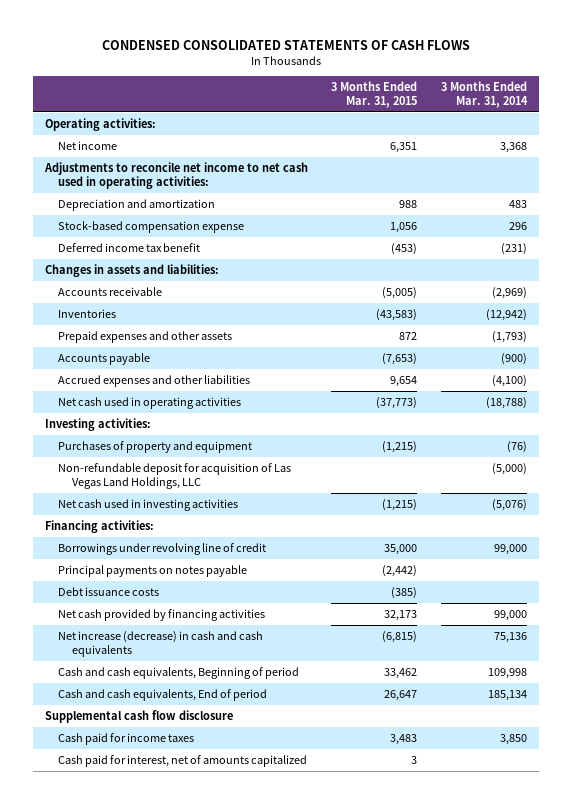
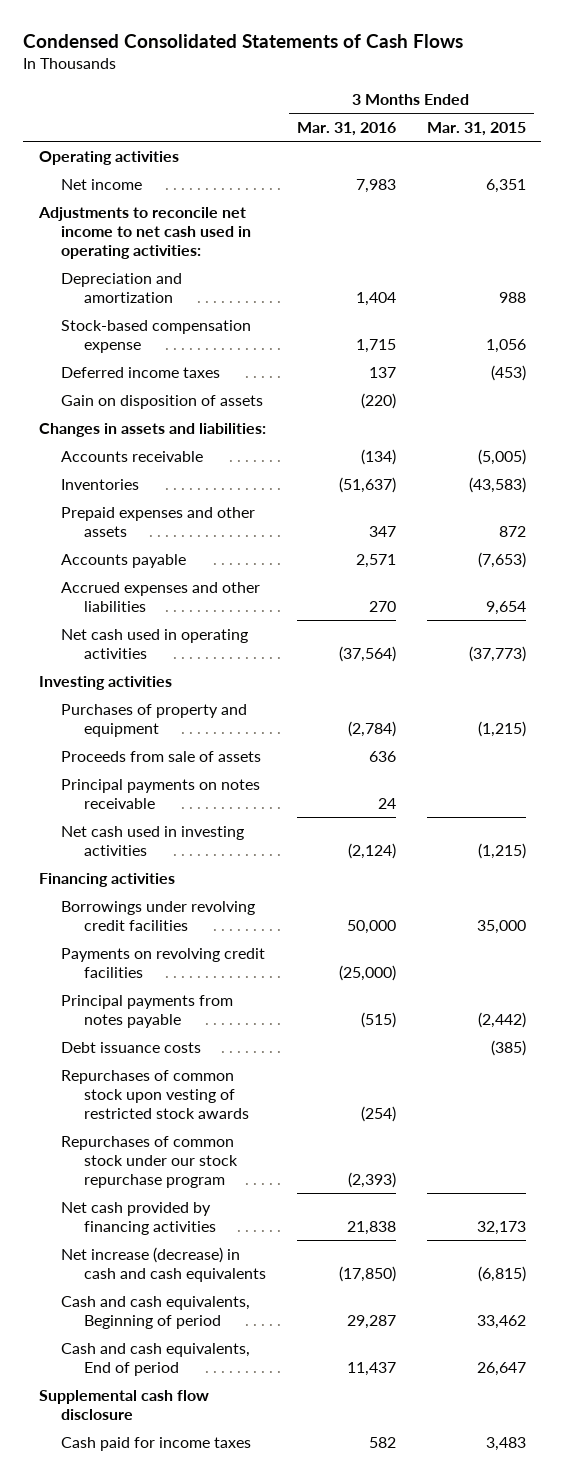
[101,40,470,51] CONDENSED CONSOLIDATED STATEMENTS OF CASH FLOWS -> [23,33,464,48] Condensed Consolidated Statements of Cash Flows
[440,80,528,108] 3 Months Ended Mar. 31, 2014 -> none
none -> [296,122,396,137] Mar. 31, 2016
[44,118,156,132] Operating activities: -> [38,150,179,165] Operating activities
[58,243,201,253] Deferred income tax benefit -> [61,366,221,378] Deferred income taxes
none -> [61,394,264,409] Gain on disposition of assets
[44,418,151,432] Investing activities: -> [38,675,172,690] Investing activities
[58,463,292,490] Non-refundable deposit for acquisition of Las Vegas Land Holdings, LLC -> none
none -> [61,750,262,762] Proceeds from sale of assets
none -> [61,778,261,809] Principal payments on notes receivable
[44,520,154,534] Financing activities: -> [38,872,175,887] Financing activities
[58,543,267,556] Borrowings under revolving line of credit -> [61,900,256,931] Borrowings under revolving credit facilities
none -> [61,947,266,978] Payments on revolving credit facilities
[58,565,248,578] Principal payments on notes payable -> [61,994,234,1028] Principal payments from notes payable
none -> [61,1069,249,1119] Repurchases of common stock upon vesting of restricted stock awards
none -> [61,1135,238,1188] Repurchases of common stock under our stock repurchase program
[58,755,308,768] Cash paid for interest, net of amounts capitalized -> none

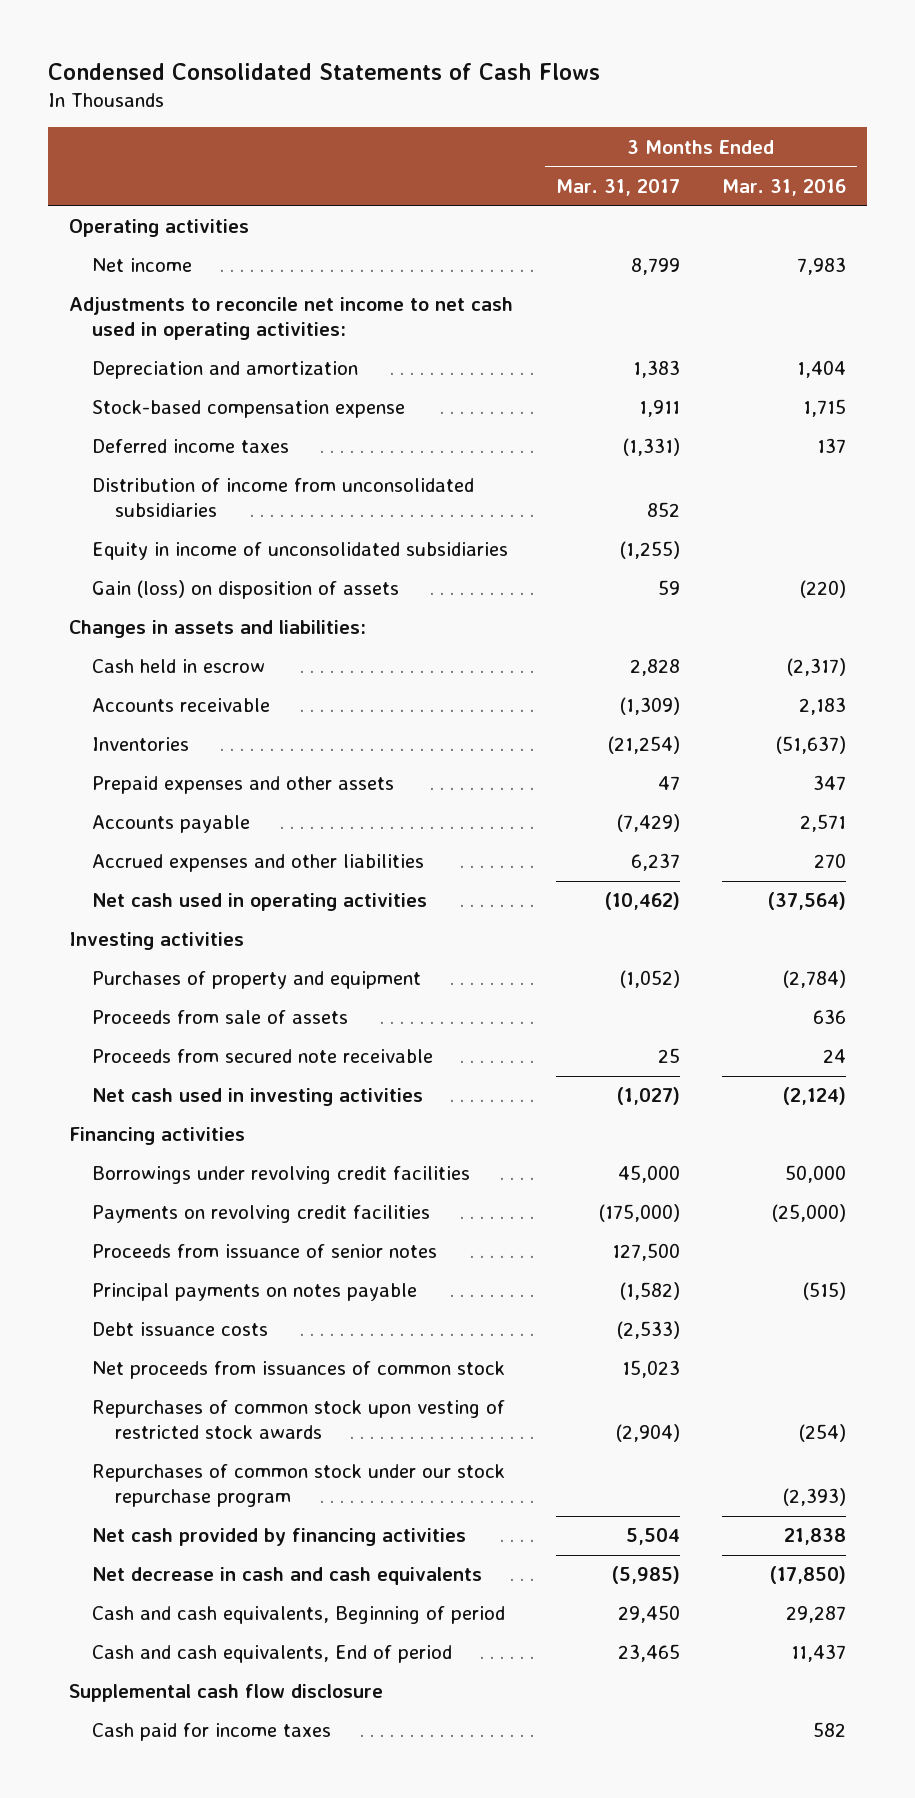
[426,122,526,137] Mar. 31, 2015 -> none
none -> [555,179,680,197] Mar. 31, 2017
none -> [91,478,474,517] Distribution of income from unconsolidated subsidiaries
none -> [91,542,508,561] Equity in income of unconsolidated subsidiaries
[61,394,264,409] Gain on disposition of assets -> [91,580,399,600] Gain (loss) on disposition of assets
none -> [91,659,265,674] Cash held in escrow
[360,448,396,465] (134) -> [799,697,847,716] 2,183
[61,778,261,809] Principal payments on notes receivable -> [91,1049,433,1064] Proceeds from secured note receivable
none -> [91,1244,437,1259] Proceeds from issuance of senior notes
[61,994,234,1028] Principal payments from notes payable -> [91,1283,417,1302] Principal payments on notes payable
none -> [91,1361,505,1380] Net proceeds from issuances of common stock
[61,1246,266,1282] Net increase (decrease) in cash and cash equivalents -> [91,1567,482,1586] Net decrease in cash and cash equivalents

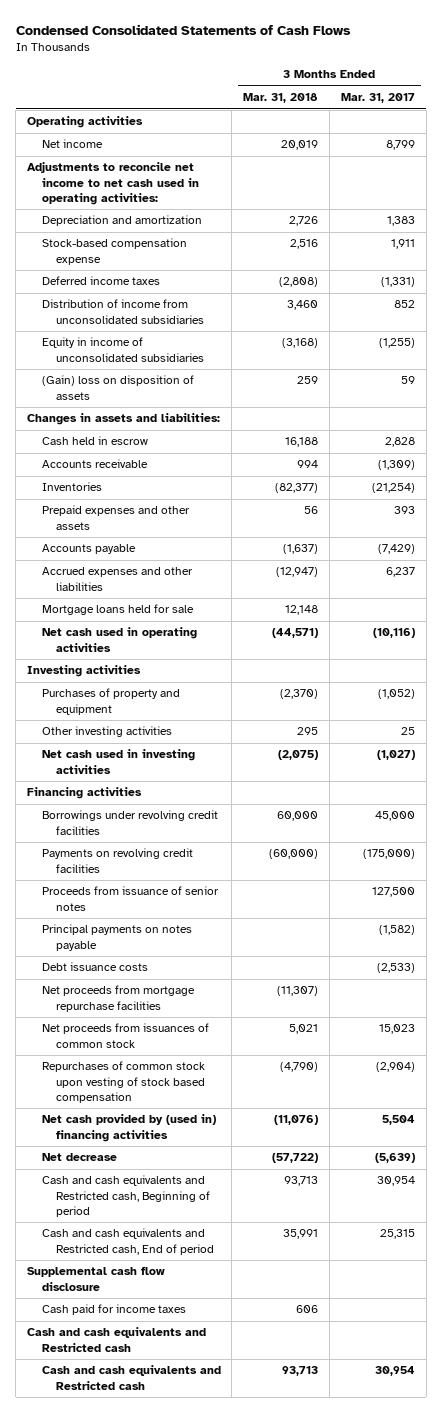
[722,179,847,197] Mar. 31, 2016 -> none
none -> [243,93,319,104] Mar. 31, 2018
[91,580,399,600] Gain (loss) on disposition of assets -> [41,375,194,400] (Gain) loss on disposition of assets
[657,776,680,791] 47 -> [394,506,416,515] 393
none -> [41,604,194,616] Mortgage loans held for sale
[604,892,680,911] (10,462) -> [373,628,416,639] (10,116)
[91,1010,348,1025] Proceeds from sale of assets -> none
[91,1049,433,1064] Proceeds from secured note receivable -> none
none -> [41,726,172,738] Other investing activities
none -> [41,985,195,1012] Net proceeds from mortgage repurchase facilities
[91,1464,505,1507] Repurchases of common stock under our stock repurchase program -> none
[91,1567,482,1586] Net decrease in cash and cash equivalents -> none
[91,1400,505,1439] Repurchases of common stock upon vesting of restricted stock awards -> [41,1061,205,1103] Repurchases of common stock upon vesting of stock based compensation
[91,1528,466,1547] Net cash provided by financing activities -> [41,1114,216,1142] Net cash provided by (used in) financing activities
none -> [41,1153,117,1162] Net decrease
[91,1606,505,1625] Cash and cash equivalents, Beginning of period -> [41,1175,210,1217] Cash and cash equivalents and Restricted cash, Beginning of period
[617,1605,680,1624] 29,450 -> [377,1176,416,1187] 30,954
[91,1645,452,1664] Cash and cash equivalents, End of period -> [41,1228,214,1255] Cash and cash equivalents and Restricted cash, End of period
[617,1644,680,1663] 23,465 -> [380,1229,416,1240] 25,315
none -> [27,1327,207,1352] Cash and cash equivalents and Restricted cash
none -> [41,1365,221,1390] Cash and cash equivalents and Restricted cash

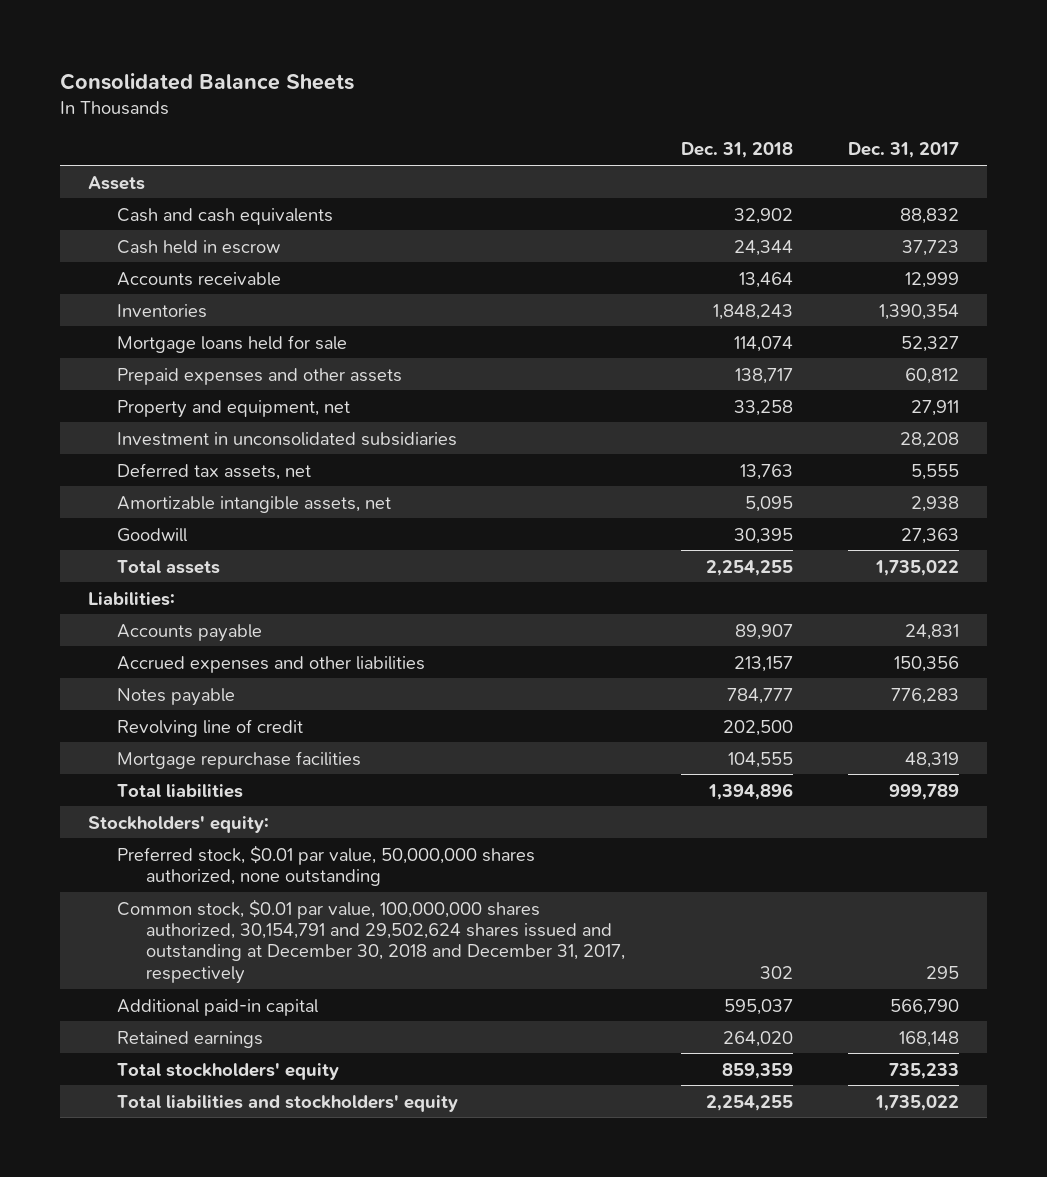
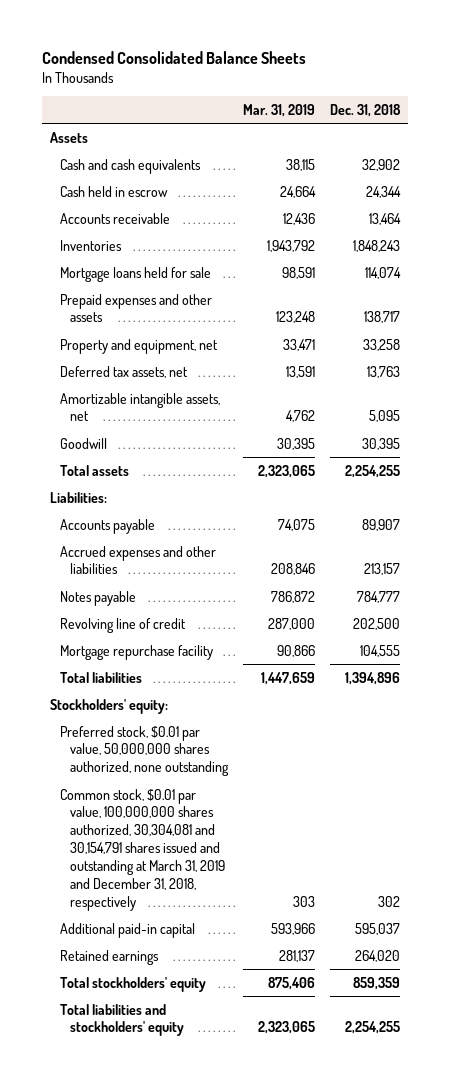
[60,72,355,90] Consolidated Balance Sheets -> [42,50,307,64] Condensed Consolidated Balance Sheets
[848,142,960,159] Dec. 31, 2017 -> none
none -> [243,104,316,118] Mar. 31, 2019
[117,431,458,446] Investment in unconsolidated subsidiaries -> none
[117,750,362,769] Mortgage repurchase facilities -> [59,644,213,660] Mortgage repurchase facility
[117,898,626,984] Common stock, $0.01 par value, 100,000,000 shares authorized, 30,154,791 and 29,502,624 shares issued and outstanding at December 30, 2018 and December 31, 2017, respectively -> [59,788,225,911] Common stock, $0.01 par value, 100,000,000 shares authorized, 30,304,081 and 30,154,791 shares issued and outstanding at March 31, 2019 and December 31, 2018, respectively

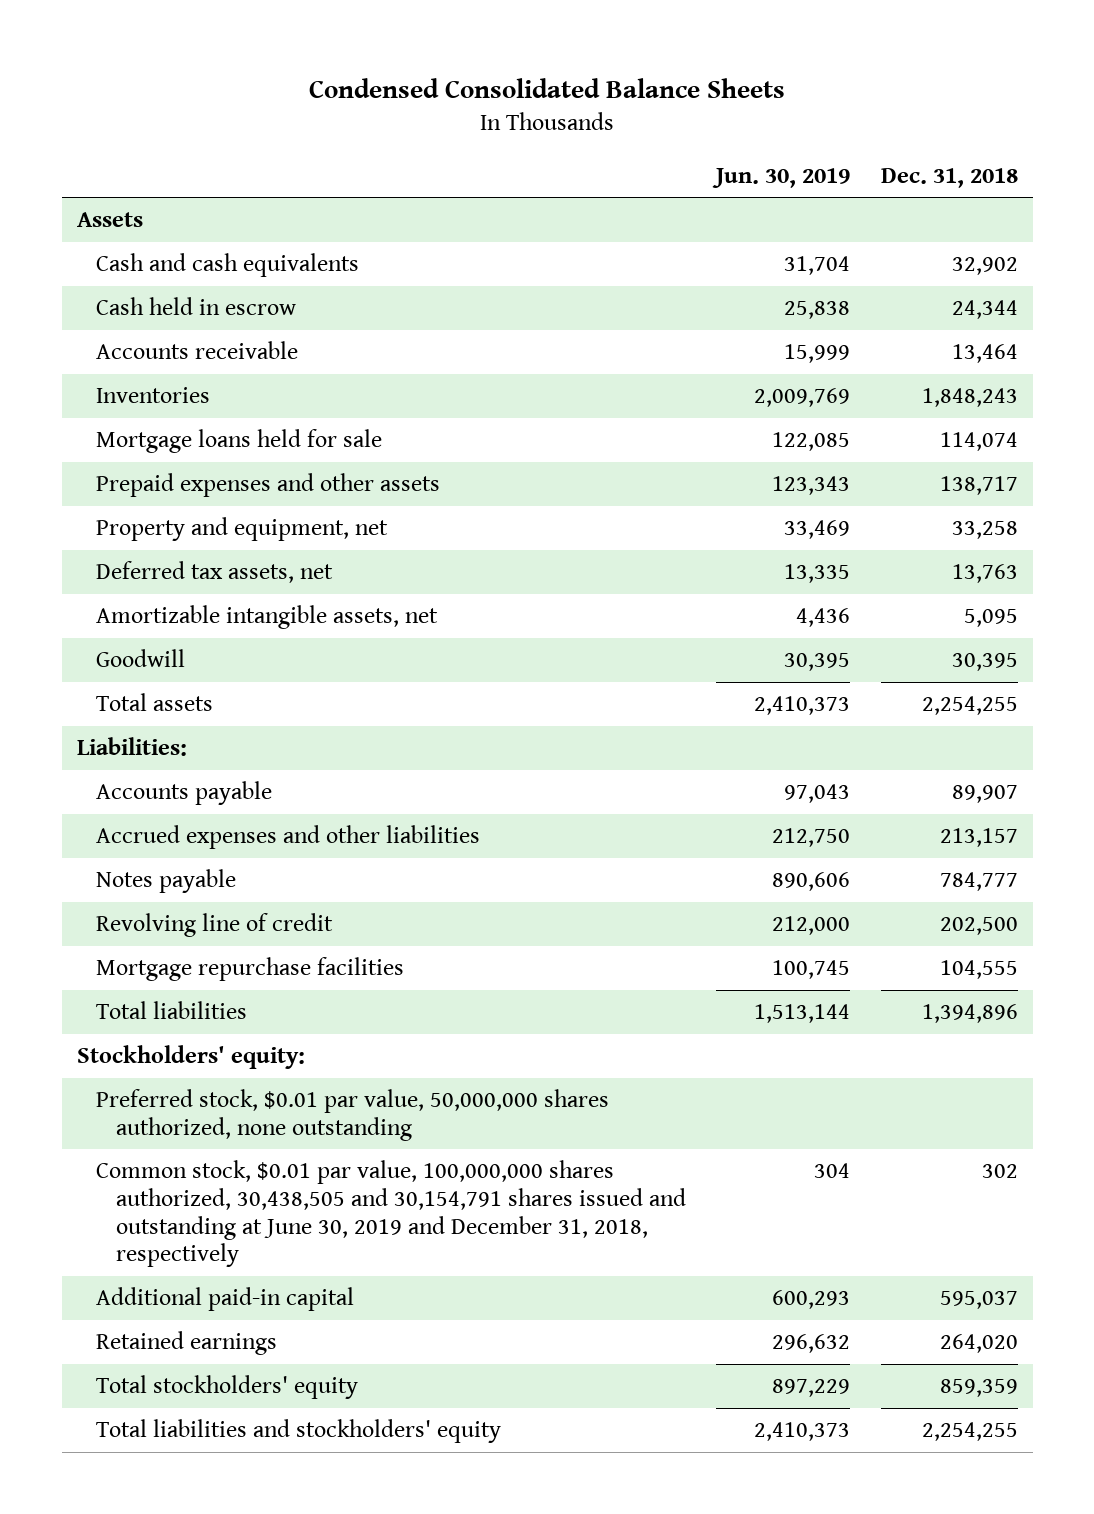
[243,104,316,118] Mar. 31, 2019 -> none
none -> [712,168,851,189] Jun. 30, 2019
[59,644,213,660] Mortgage repurchase facility -> [96,957,405,982] Mortgage repurchase facilities
[59,788,225,911] Common stock, $0.01 par value, 100,000,000 shares authorized, 30,304,081 and 30,154,791 shares issued and outstanding at March 31, 2019 and December 31, 2018, respectively -> [96,1160,686,1268] Common stock, $0.01 par value, 100,000,000 shares authorized, 30,438,505 and 30,154,791 shares issued and outstanding at June 30, 2019 and December 31, 2018, respectively

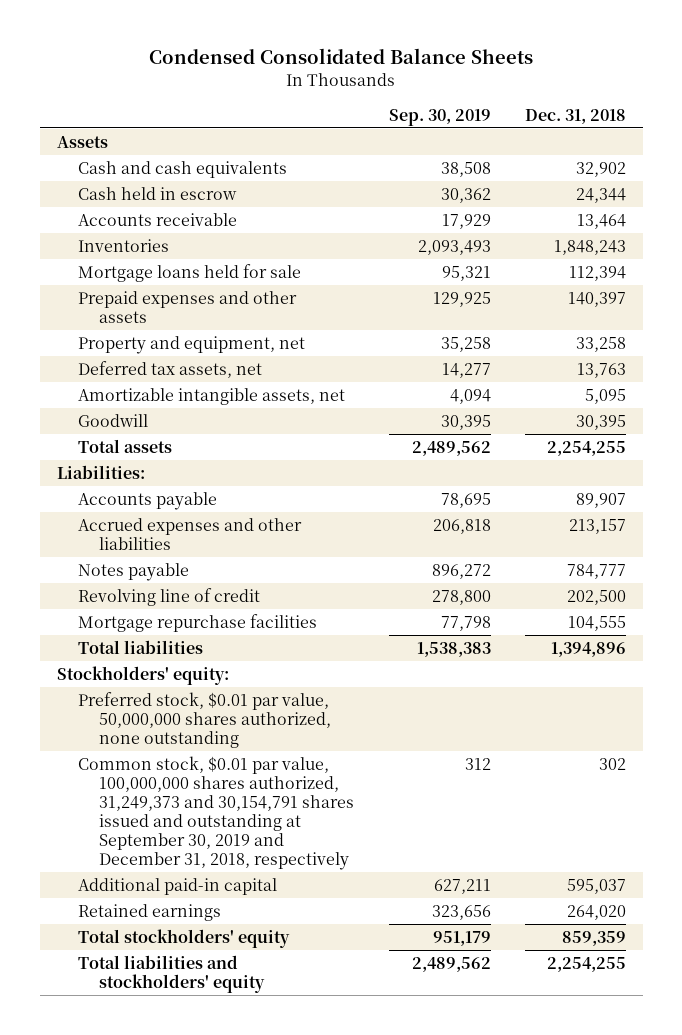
[712,168,851,189] Jun. 30, 2019 -> none
none -> [388,108,491,126] Sep. 30, 2019
[939,432,1018,452] 114,074 -> [568,265,626,281] 112,394
[939,476,1018,496] 138,717 -> [567,291,626,307] 140,397
[96,1160,686,1268] Common stock, $0.01 par value, 100,000,000 shares authorized, 30,438,505 and 30,154,791 shares issued and outstanding at June 30, 2019 and December 31, 2018, respectively -> [78,755,355,871] Common stock, $0.01 par value, 100,000,000 shares authorized, 31,249,373 and 30,154,791 shares issued and outstanding at September 30, 2019 and December 31, 2018, respectively

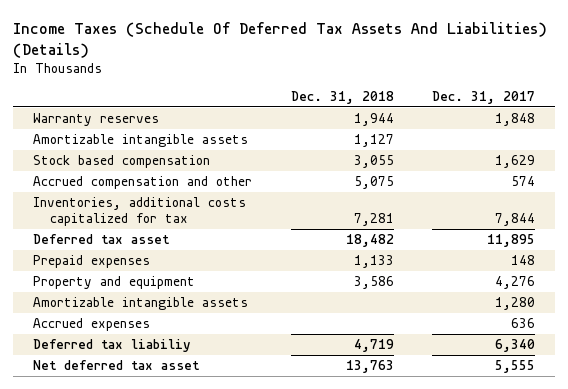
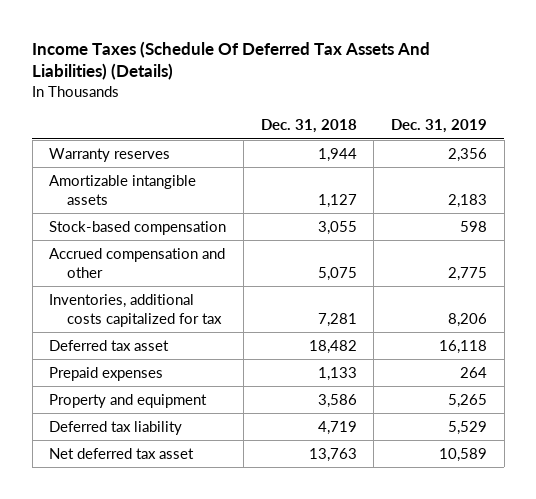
[432,91,536,105] Dec. 31, 2017 -> none
none -> [390,119,487,134] Dec. 31, 2019
[32,154,210,168] Stock based compensation -> [49,220,227,235] Stock-based compensation
[32,296,248,310] Amortizable intangible assets -> none
[32,317,150,331] Accrued expenses -> none
[32,338,191,352] Deferred tax liabiliy -> [49,420,183,435] Deferred tax liability

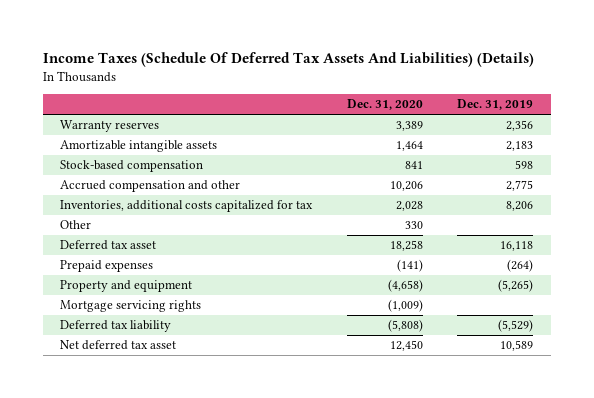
[260,119,357,134] Dec. 31, 2018 -> none
none -> [346,99,423,111] Dec. 31, 2020
none -> [60,220,92,230] Other
[459,366,487,378] 264 -> [507,259,534,273] (264)
[447,393,487,408] 5,265 -> [498,279,534,293] (5,265)
none -> [60,300,202,313] Mortgage servicing rights
[447,420,487,435] 5,529 -> [498,319,534,333] (5,529)

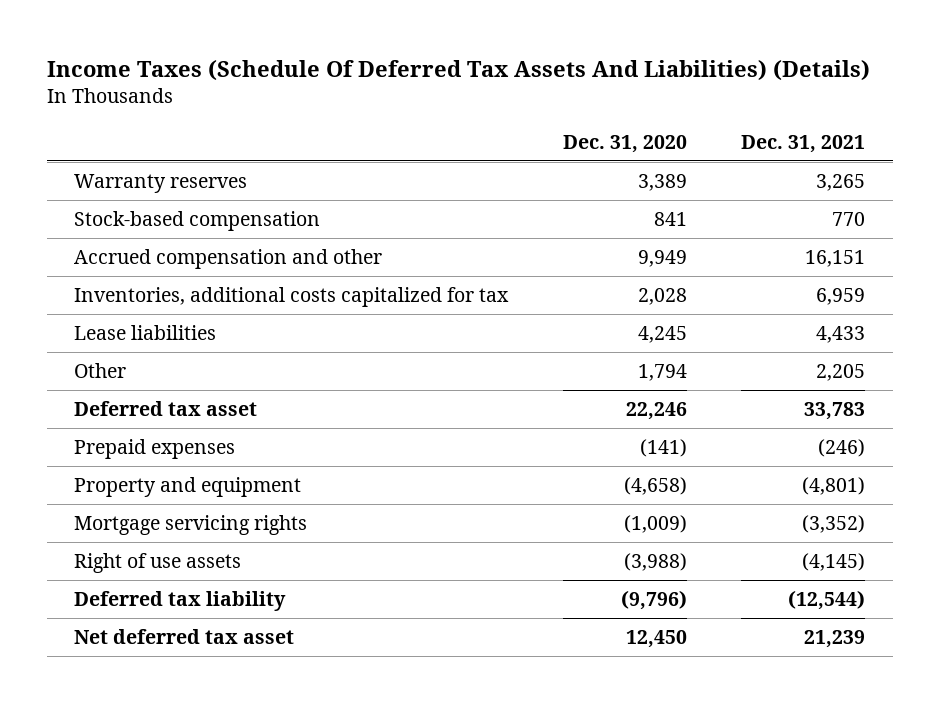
[457,99,534,111] Dec. 31, 2019 -> none
none -> [741,134,866,153] Dec. 31, 2021
[60,140,218,153] Amortizable intangible assets -> none
[389,181,423,192] 10,206 -> [637,250,687,268] 9,949
none -> [74,325,217,341] Lease liabilities
[404,221,423,230] 330 -> [637,364,687,382] 1,794
[389,240,423,252] 18,258 -> [625,402,687,421] 22,246
none -> [74,553,242,574] Right of use assets
[387,319,423,333] (5,808) -> [620,590,687,611] (9,796)

